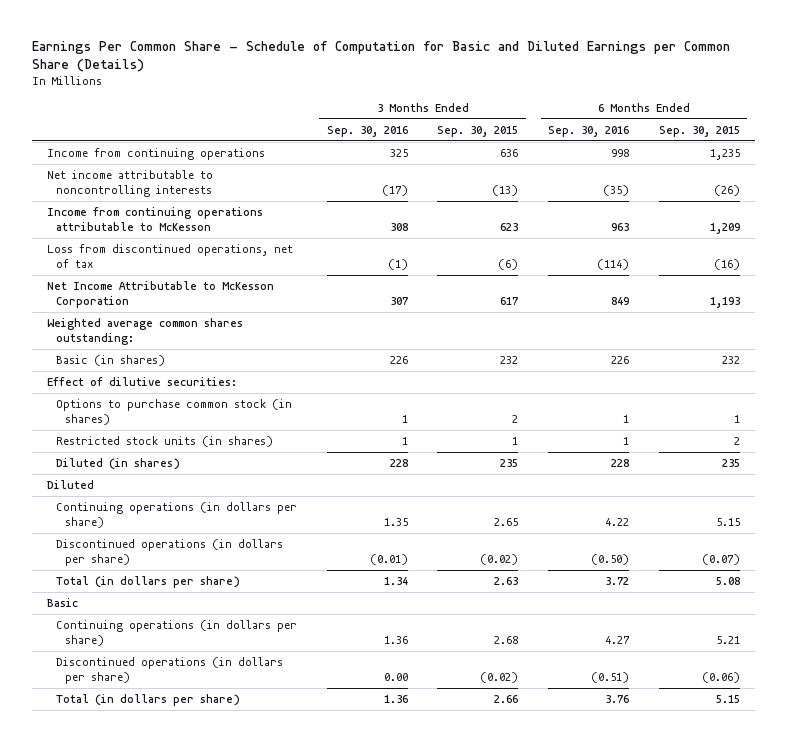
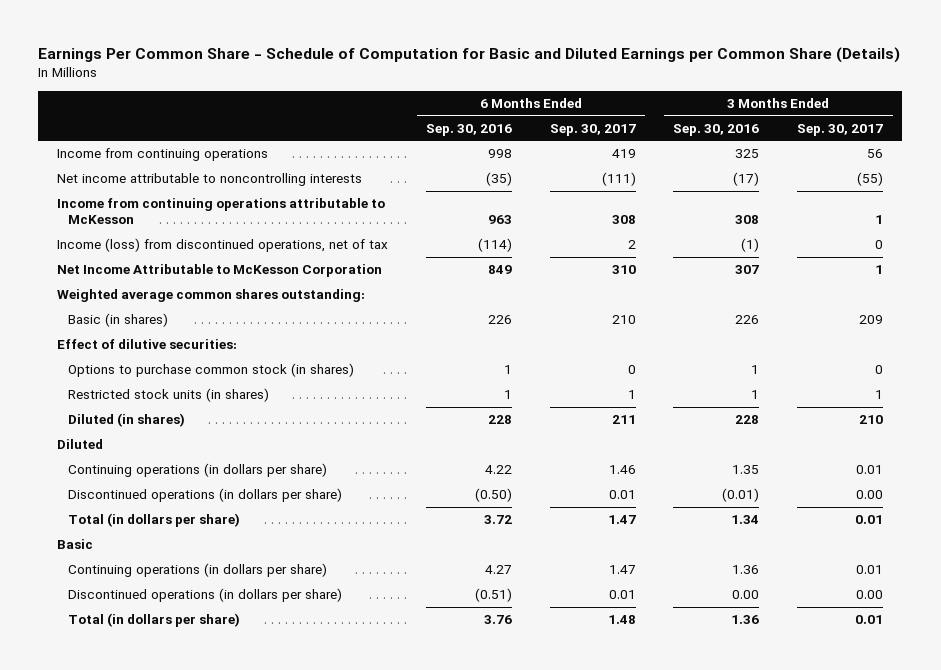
[437,125,519,137] Sep. 30, 2015 -> none
[658,125,740,137] Sep. 30, 2015 -> none
none -> [549,123,636,136] Sep. 30, 2017
none -> [797,123,884,136] Sep. 30, 2017
[47,244,294,268] Loss from discontinued operations, net of tax -> [57,238,389,253] Income (loss) from discontinued operations, net of tax

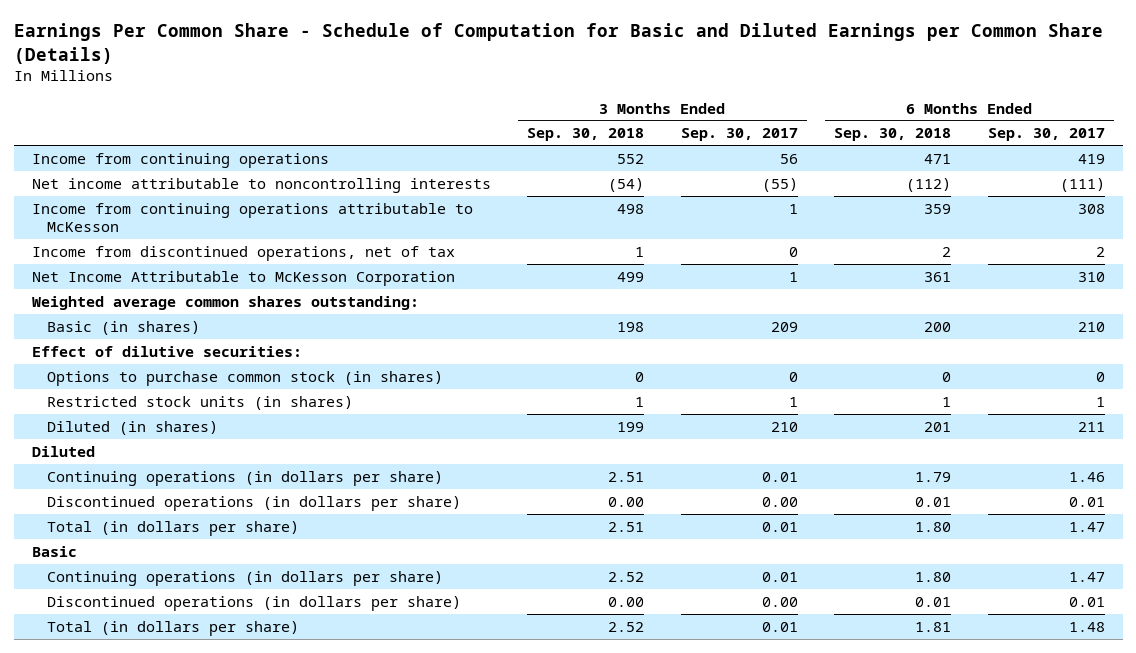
[426,123,513,136] Sep. 30, 2016 -> none
[673,123,760,136] Sep. 30, 2016 -> none
none -> [527,128,645,142] Sep. 30, 2018
none -> [834,128,952,142] Sep. 30, 2018
[57,238,389,253] Income (loss) from discontinued operations, net of tax -> [31,245,455,261] Income from discontinued operations, net of tax

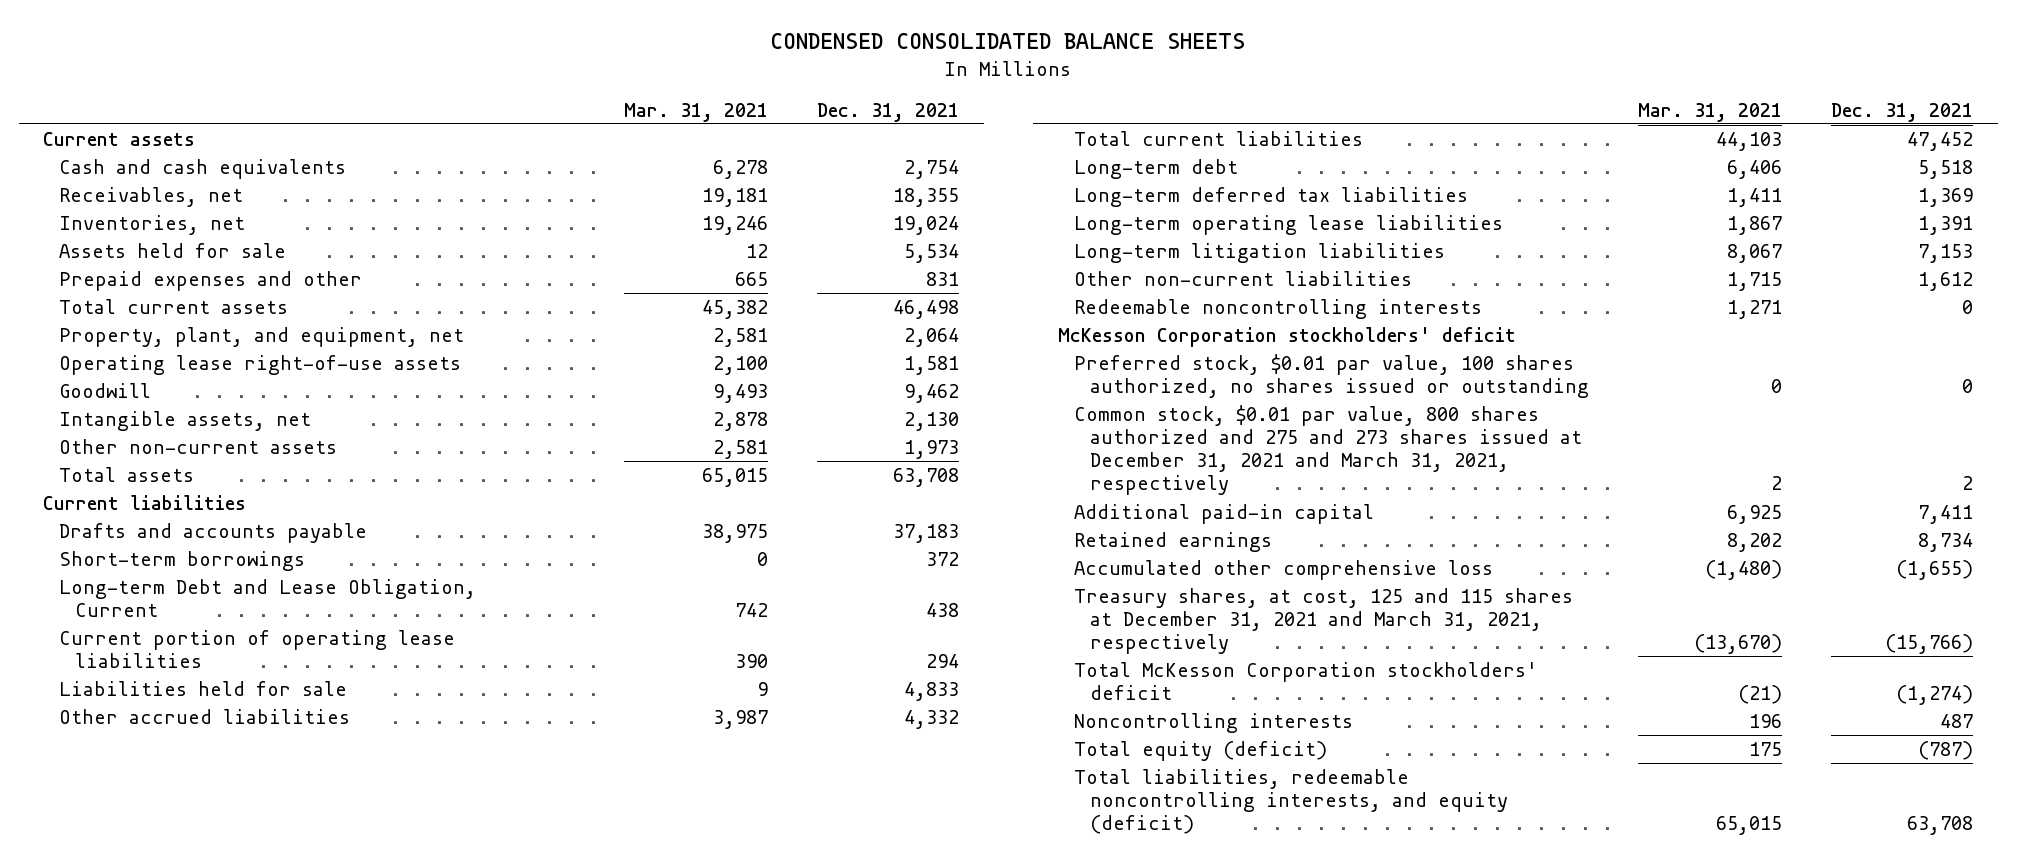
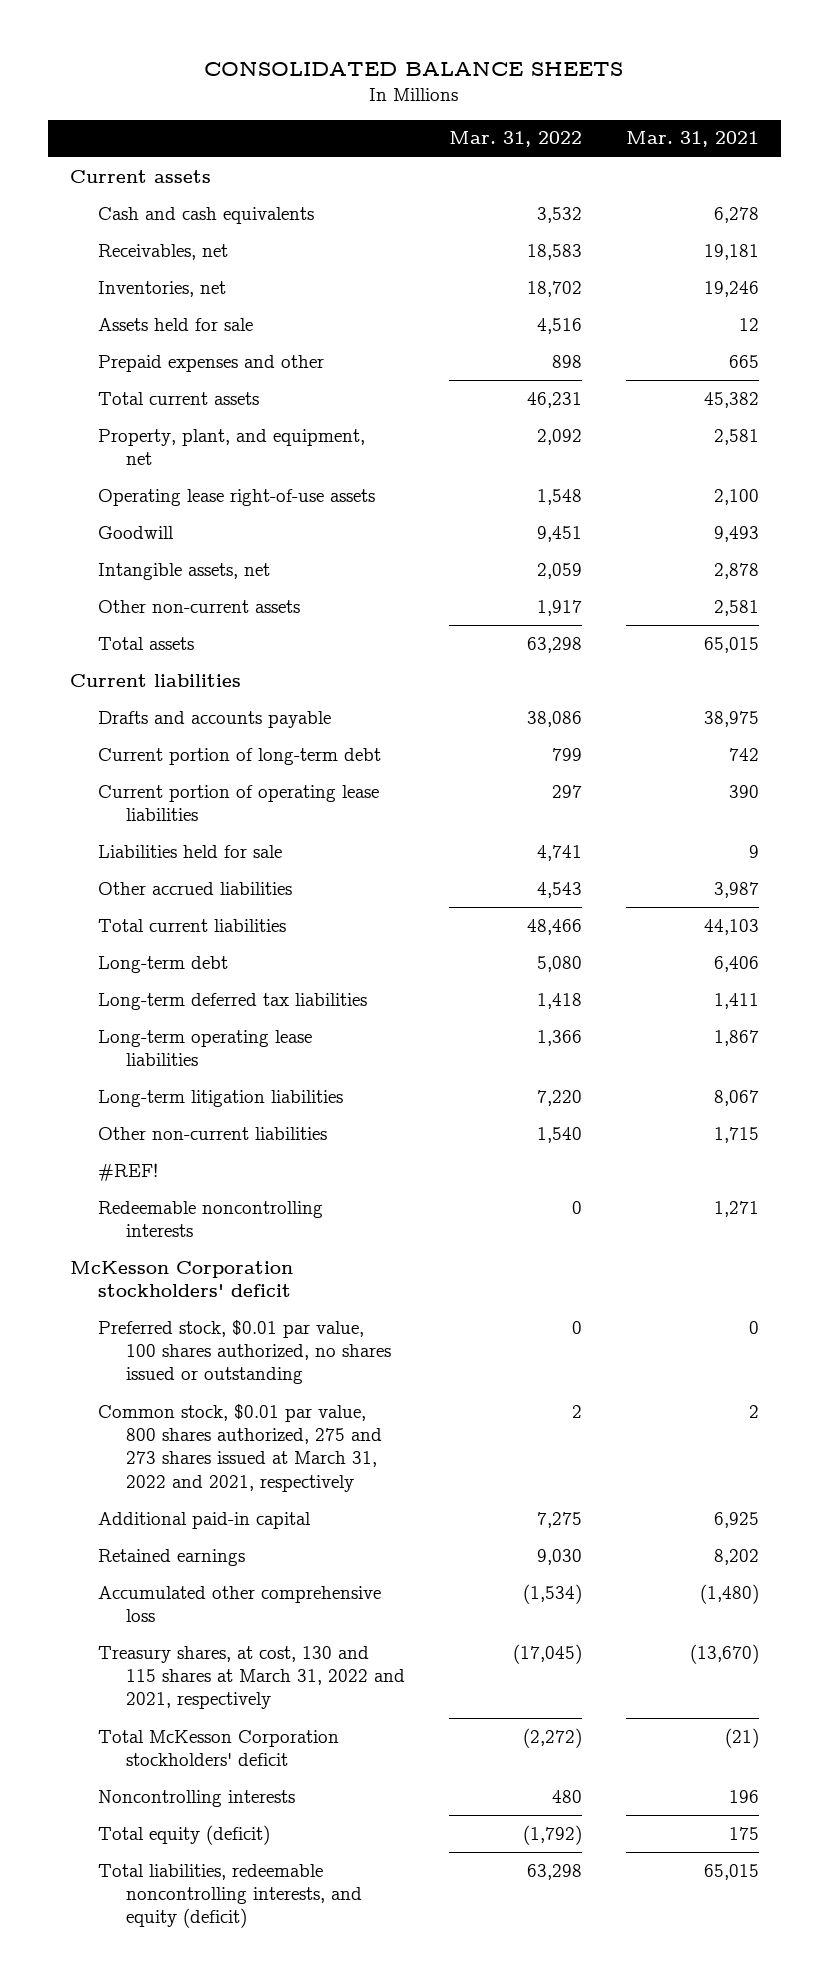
[770,33,1246,50] CONDENSED CONSOLIDATED BALANCE SHEETS -> [204,61,624,77] CONSOLIDATED BALANCE SHEETS
[816,102,959,122] Dec. 31, 2021 -> none
none -> [449,131,583,148] Mar. 31, 2022
[59,550,306,571] Short-term borrowings -> none
[59,578,477,618] Long-term Debt and Lease Obligation, Current -> [98,747,382,765] Current portion of long-term debt
none -> [98,1162,159,1181] #REF!
[1073,404,1582,496] Common stock, $0.01 par value, 800 shares authorized and 275 and 273 shares issued at December 31, 2021 and March 31, 2021, respectively -> [98,1403,383,1492] Common stock, $0.01 par value, 800 shares authorized, 275 and 273 shares issued at March 31, 2022 and 2021, respectively
[1073,587,1573,655] Treasury shares, at cost, 125 and 115 shares at December 31, 2021 and March 31, 2021, respectively -> [98,1645,406,1710] Treasury shares, at cost, 130 and 115 shares at March 31, 2022 and 2021, respectively

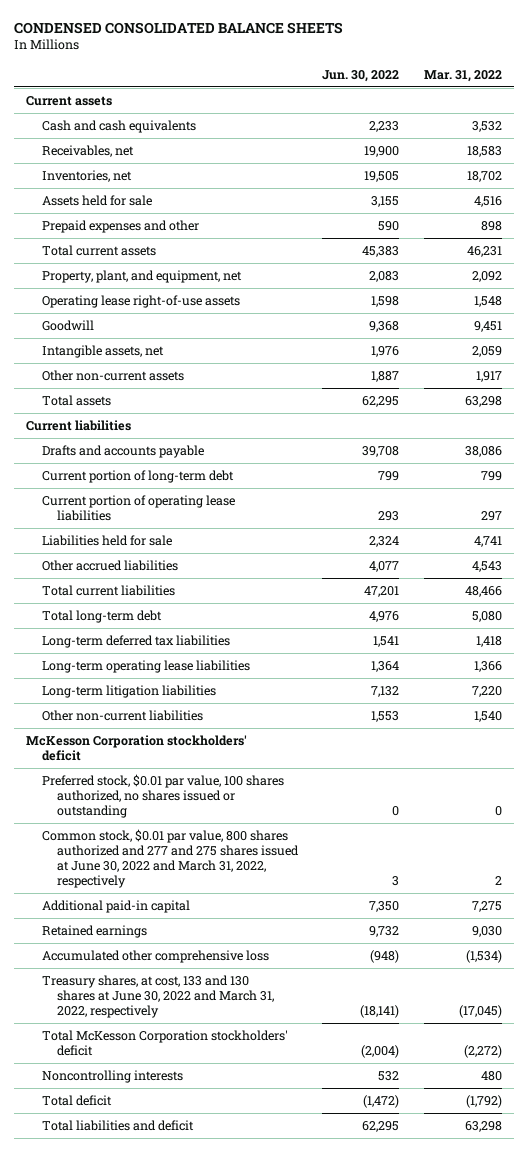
[204,61,624,77] CONSOLIDATED BALANCE SHEETS -> [13,21,343,34] CONDENSED CONSOLIDATED BALANCE SHEETS
[626,131,760,148] Mar. 31, 2021 -> none
none -> [322,69,400,82] Jun. 30, 2022
[98,955,229,973] Long-term debt -> [41,609,162,623] Total long-term debt
[98,1162,159,1181] #REF! -> none
[98,1200,324,1238] Redeemable noncontrolling interests -> none
[98,1403,383,1492] Common stock, $0.01 par value, 800 shares authorized, 275 and 273 shares issued at March 31, 2022 and 2021, respectively -> [41,828,300,889] Common stock, $0.01 par value, 800 shares authorized and 277 and 275 shares issued at June 30, 2022 and March 31, 2022, respectively
[98,1645,406,1710] Treasury shares, at cost, 130 and 115 shares at March 31, 2022 and 2021, respectively -> [41,974,275,1019] Treasury shares, at cost, 133 and 130 shares at June 30, 2022 and March 31, 2022, respectively
[98,1824,271,1845] Total equity (deficit) -> [41,1094,112,1106] Total deficit
[98,1863,363,1929] Total liabilities, redeemable noncontrolling interests, and equity (deficit) -> [41,1119,194,1131] Total liabilities and deficit

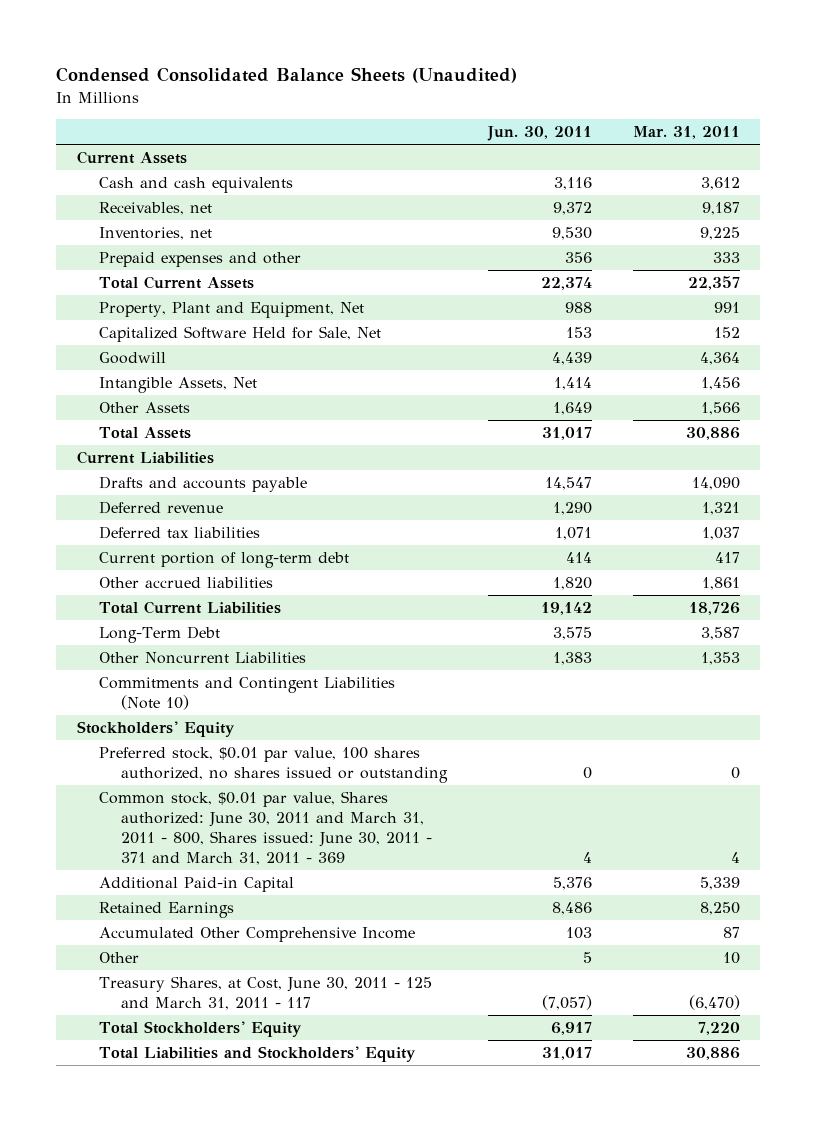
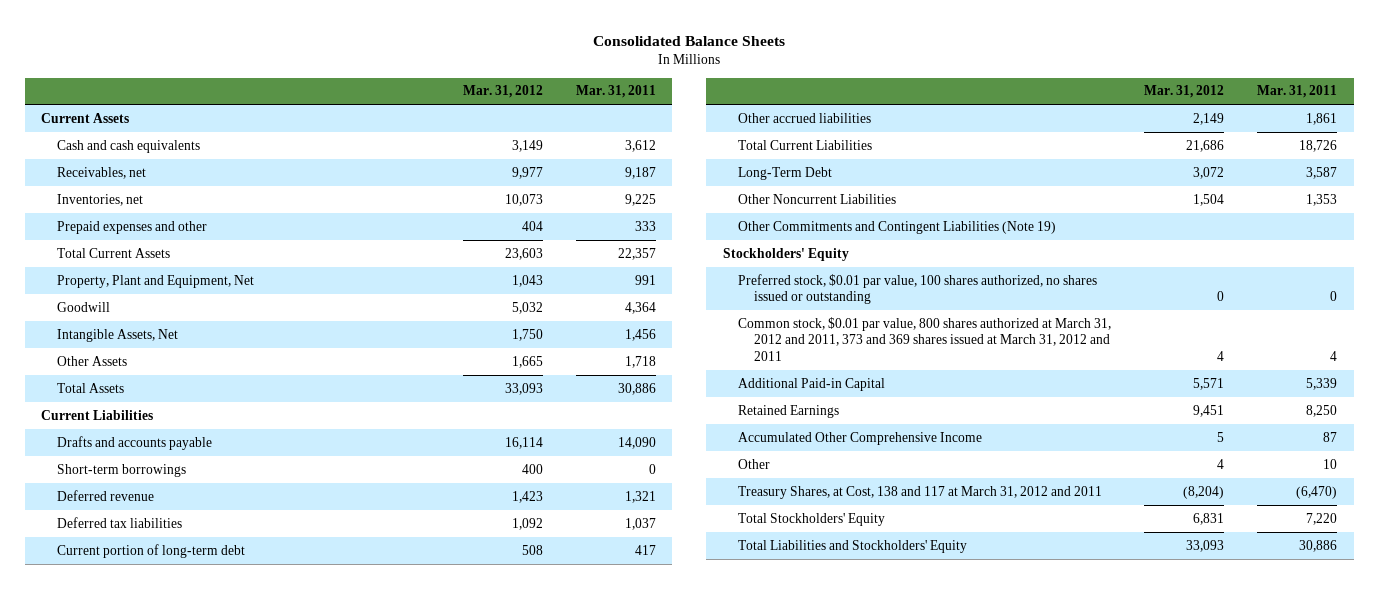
[56,67,518,84] Condensed Consolidated Balance Sheets (Unaudited) -> [593,35,786,46] Consolidated Balance Sheets
[486,126,592,142] Jun. 30, 2011 -> none
none -> [462,85,543,99] Mar. 31, 2012
[98,326,381,343] Capitalized Software Held for Sale, Net -> none
[700,402,740,416] 1,566 -> [624,355,656,368] 1,718
none -> [57,463,187,477] Short-term borrowings
[98,677,395,711] Commitments and Contingent Liabilities (Note 10) -> [738,220,1057,234] Other Commitments and Contingent Liabilities (Note 19)
[98,791,433,865] Common stock, $0.01 par value, Shares authorized: June 30, 2011 and March 31, 2011 - 800, Shares issued: June 30, 2011 - 371 and March 31, 2011 - 369 -> [738,316,1112,361] Common stock, $0.01 par value, 800 shares authorized at March 31, 2012 and 2011, 373 and 369 shares issued at March 31, 2012 and 2011
[98,976,432,1011] Treasury Shares, at Cost, June 30, 2011 - 125 and March 31, 2011 - 117 -> [738,485,1103,499] Treasury Shares, at Cost, 138 and 117 at March 31, 2012 and 2011

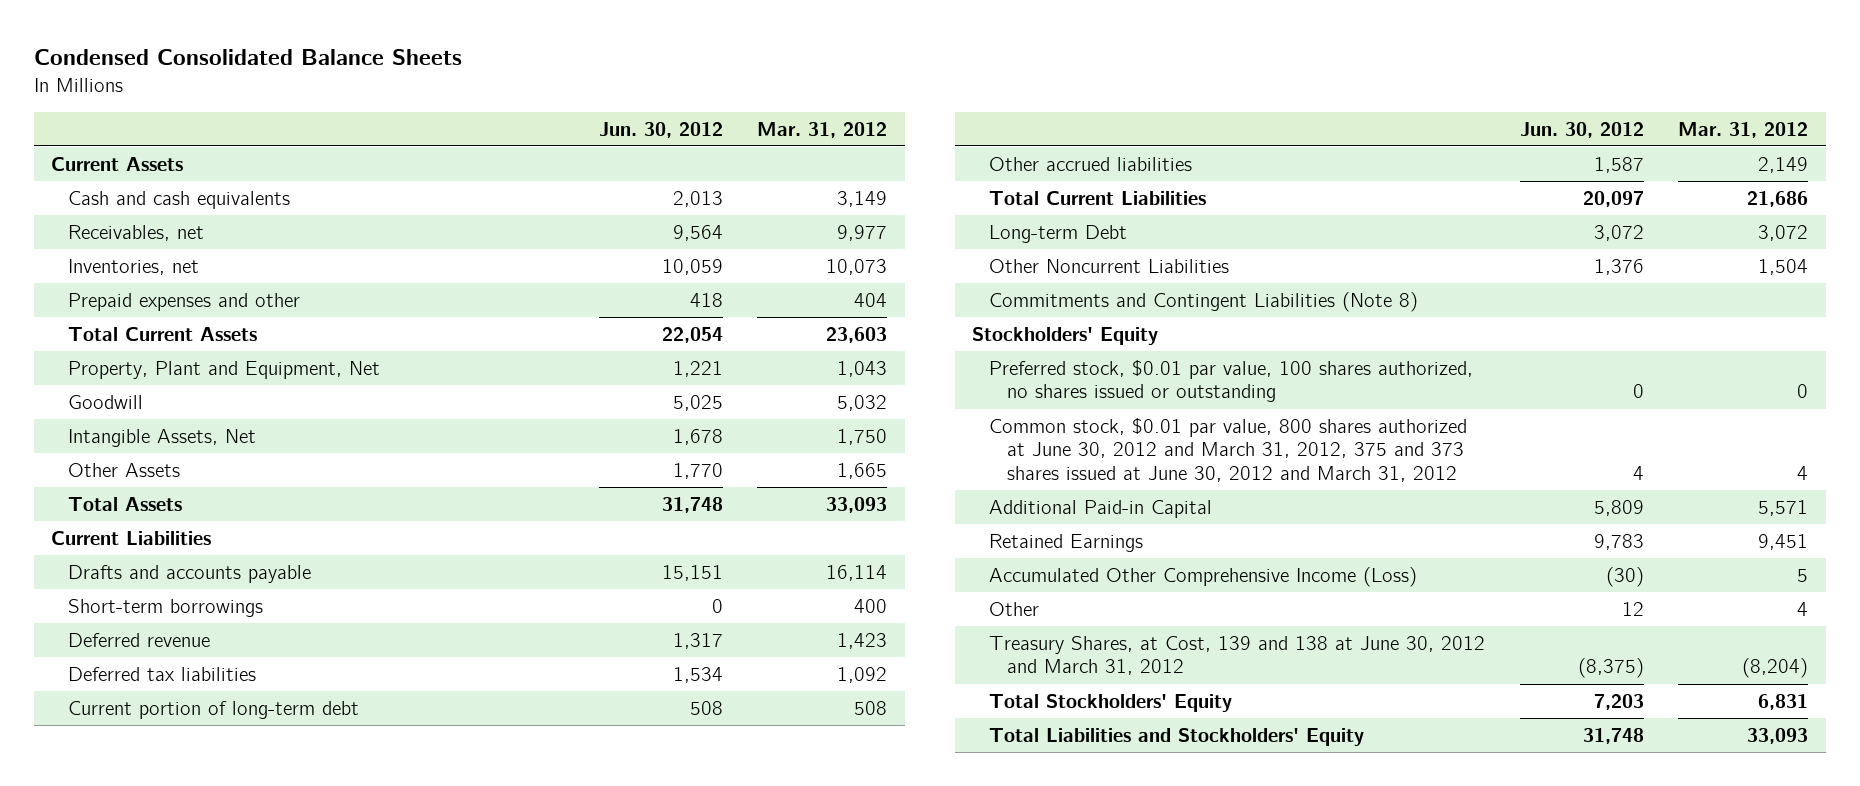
[593,35,786,46] Consolidated Balance Sheets -> [33,48,462,65] Condensed Consolidated Balance Sheets
[575,85,656,99] Mar. 31, 2011 -> none
none -> [598,121,723,138] Jun. 30, 2012
[738,166,833,180] Long-Term Debt -> [989,224,1128,243] Long-term Debt
[738,220,1057,234] Other Commitments and Contingent Liabilities (Note 19) -> [989,291,1419,312] Commitments and Contingent Liabilities (Note 8)
[738,316,1112,361] Common stock, $0.01 par value, 800 shares authorized at March 31, 2012 and 2011, 373 and 369 shares issued at March 31, 2012 and 2011 -> [989,417,1468,482] Common stock, $0.01 par value, 800 shares authorized at June 30, 2012 and March 31, 2012, 375 and 373 shares issued at June 30, 2012 and March 31, 2012
[738,431,983,445] Accumulated Other Comprehensive Income -> [989,566,1418,587] Accumulated Other Comprehensive Income (Loss)
[738,485,1103,499] Treasury Shares, at Cost, 138 and 117 at March 31, 2012 and 2011 -> [989,635,1486,676] Treasury Shares, at Cost, 139 and 138 at June 30, 2012 and March 31, 2012

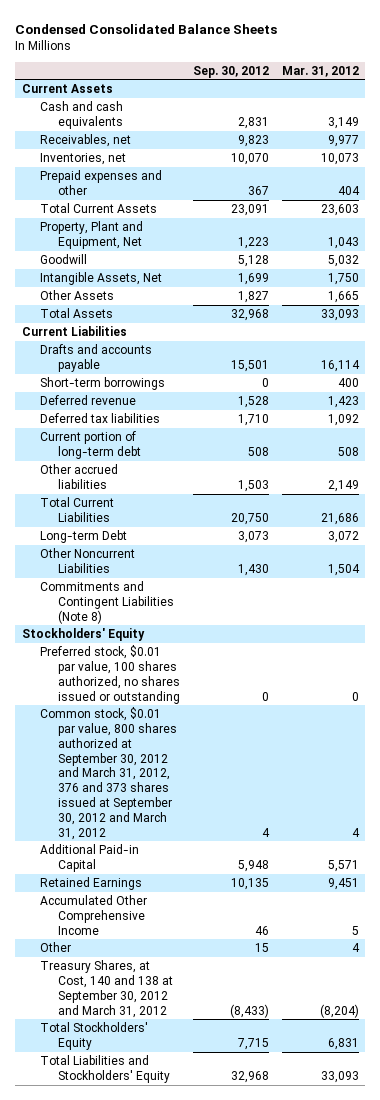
[598,121,723,138] Jun. 30, 2012 -> none
none -> [192,65,269,78] Sep. 30, 2012
[989,417,1468,482] Common stock, $0.01 par value, 800 shares authorized at June 30, 2012 and March 31, 2012, 375 and 373 shares issued at June 30, 2012 and March 31, 2012 -> [39,707,177,840] Common stock, $0.01 par value, 800 shares authorized at September 30, 2012 and March 31, 2012, 376 and 373 shares issued at September 30, 2012 and March 31, 2012
[989,566,1418,587] Accumulated Other Comprehensive Income (Loss) -> [39,895,147,935] Accumulated Other Comprehensive Income
[989,635,1486,676] Treasury Shares, at Cost, 139 and 138 at June 30, 2012 and March 31, 2012 -> [39,960,173,1018] Treasury Shares, at Cost, 140 and 138 at September 30, 2012 and March 31, 2012

